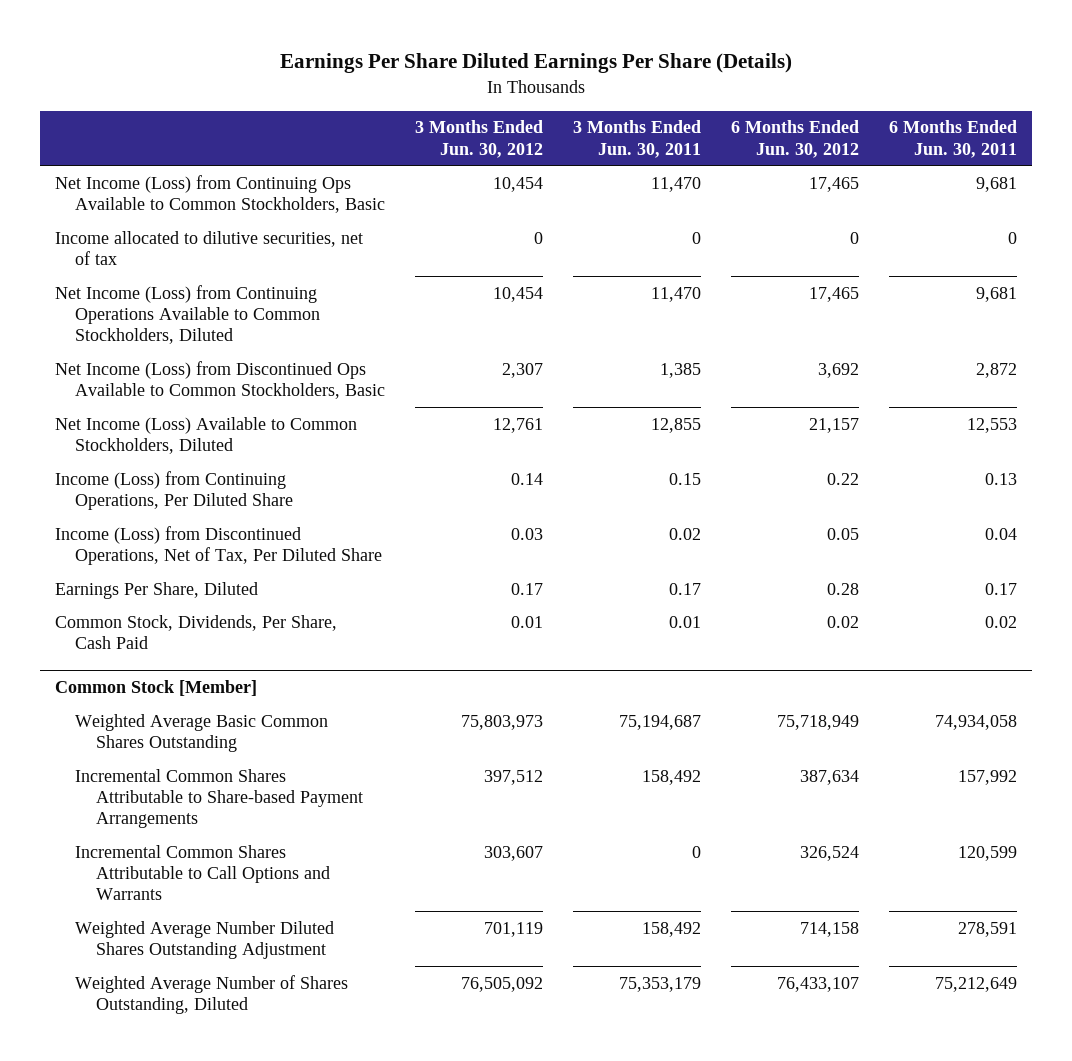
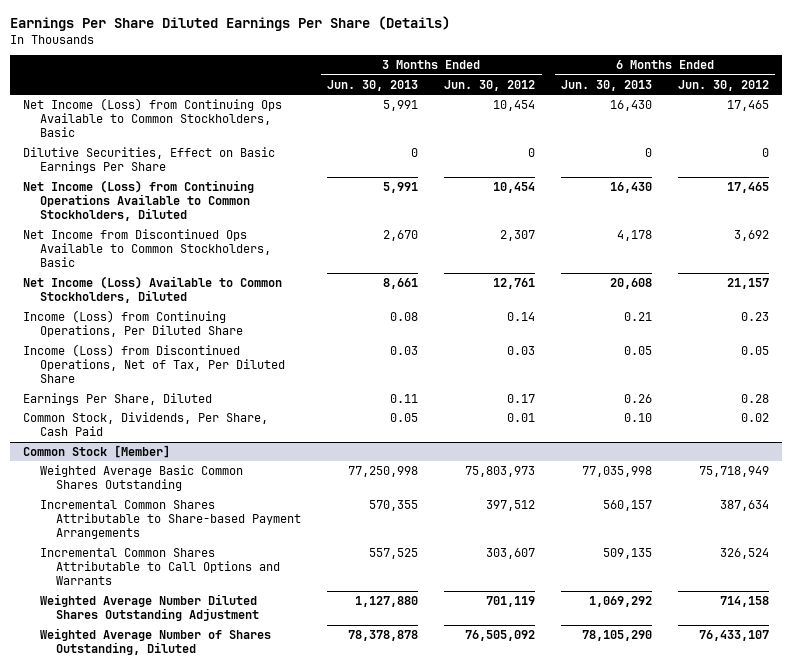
[573,120,702,158] 3 Months Ended Jun. 30, 2011 -> none
[888,120,1017,158] 6 Months Ended Jun. 30, 2011 -> none
none -> [327,79,419,91] Jun. 30, 2013
none -> [560,79,652,91] Jun. 30, 2013
[54,230,363,265] Income allocated to dilutive securities, net of tax -> none
none -> [23,146,276,174] Dilutive Securities, Effect on Basic Earnings Per Share
[54,360,386,399] Net Income (Loss) from Discontinued Ops Available to Common Stockholders, Basic -> [23,228,271,268] Net Income from Discontinued Ops Available to Common Stockholders, Basic
[826,472,859,485] 0.22 -> [740,311,769,321] 0.23

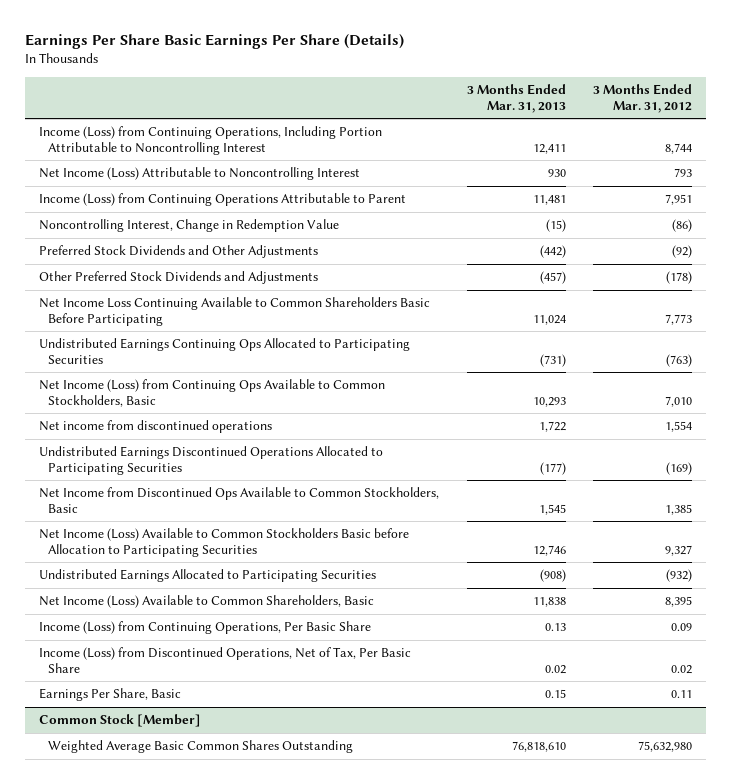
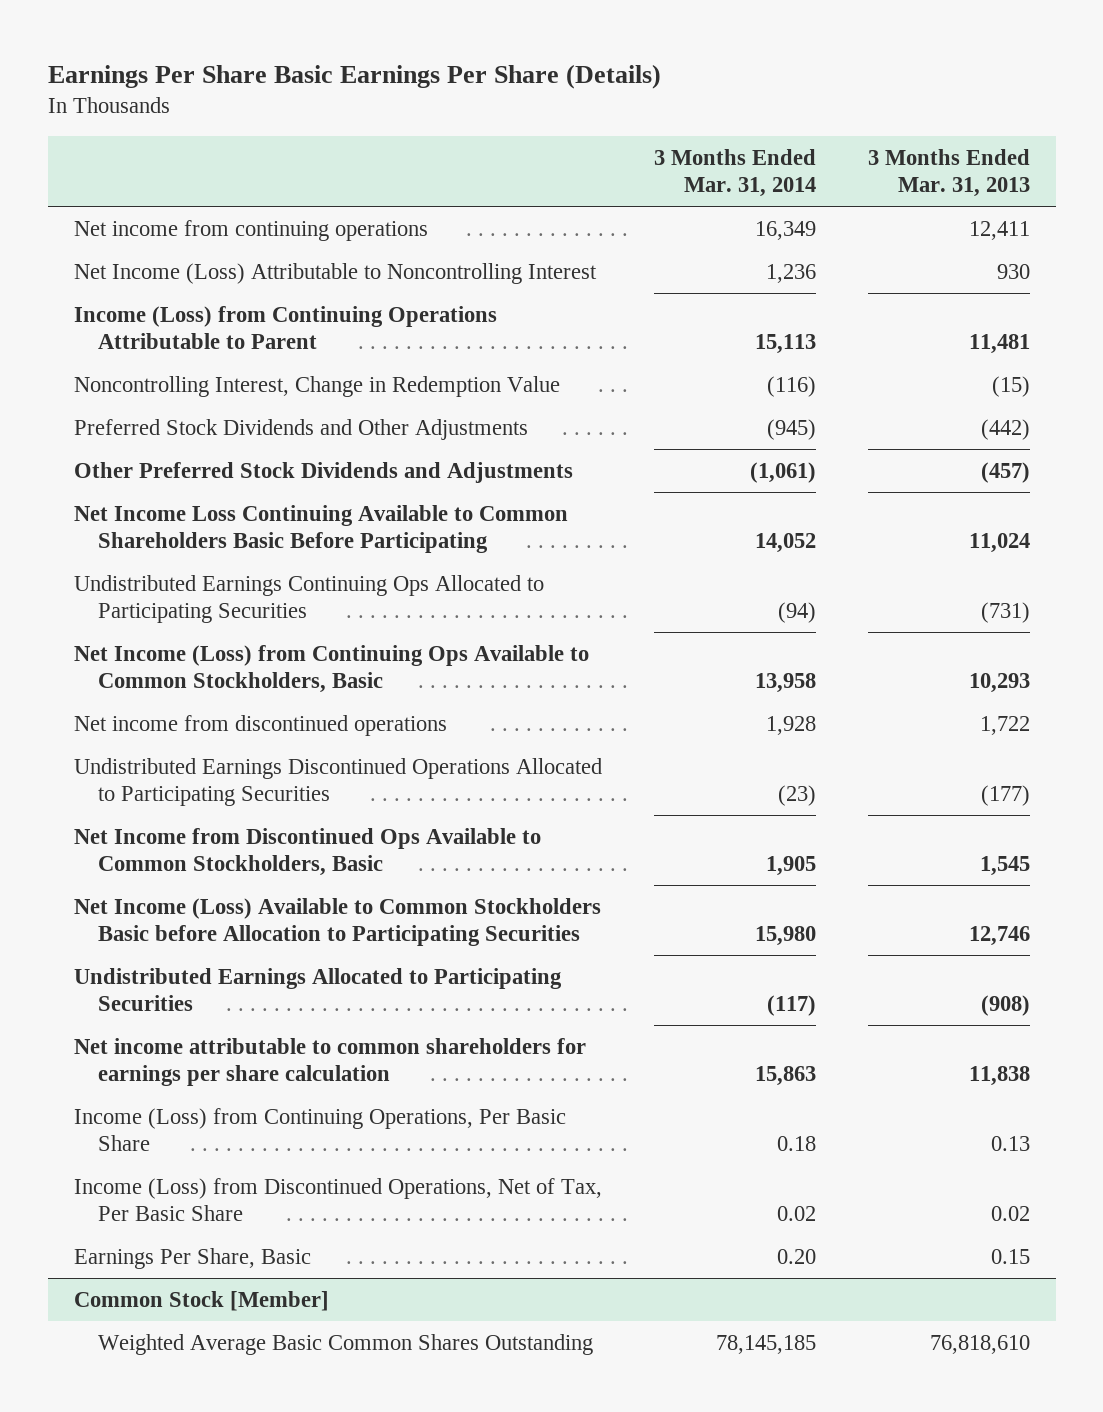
[593,83,693,113] 3 Months Ended Mar. 31, 2012 -> none
none -> [653,149,816,197] 3 Months Ended Mar. 31, 2014
[38,126,382,155] Income (Loss) from Continuing Operations, Including Portion Attributable to Noncontrolling Interest -> [73,219,428,241] Net income from continuing operations
[38,595,374,609] Net Income (Loss) Available to Common Shareholders, Basic -> [73,1037,586,1086] Net income attributable to common shareholders for earnings per share calculation

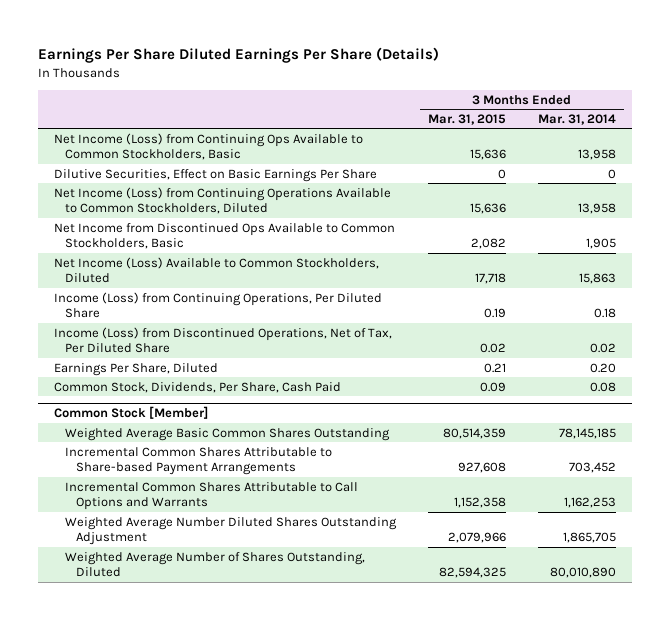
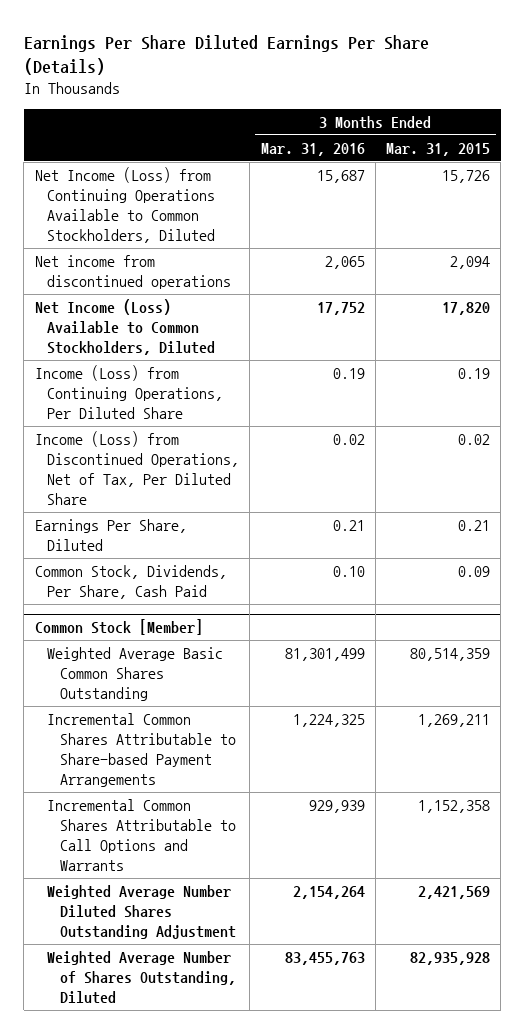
[538,113,617,125] Mar. 31, 2014 -> none
none -> [260,142,365,156] Mar. 31, 2016
[54,132,364,161] Net Income (Loss) from Continuing Ops Available to Common Stockholders, Basic -> none
[54,168,378,182] Dilutive Securities, Effect on Basic Earnings Per Share -> none
[54,222,396,250] Net Income from Discontinued Ops Available to Common Stockholders, Basic -> none
[470,203,507,215] 15,636 -> [442,169,491,183] 15,726
none -> [34,254,232,290] Net income from discontinued operations
[475,273,507,285] 17,718 -> [442,301,491,315] 17,820
[458,462,507,474] 927,608 -> [418,713,491,727] 1,269,211
[448,532,507,544] 2,079,966 -> [418,885,491,899] 2,421,569
[439,567,507,579] 82,594,325 -> [410,951,491,965] 82,935,928

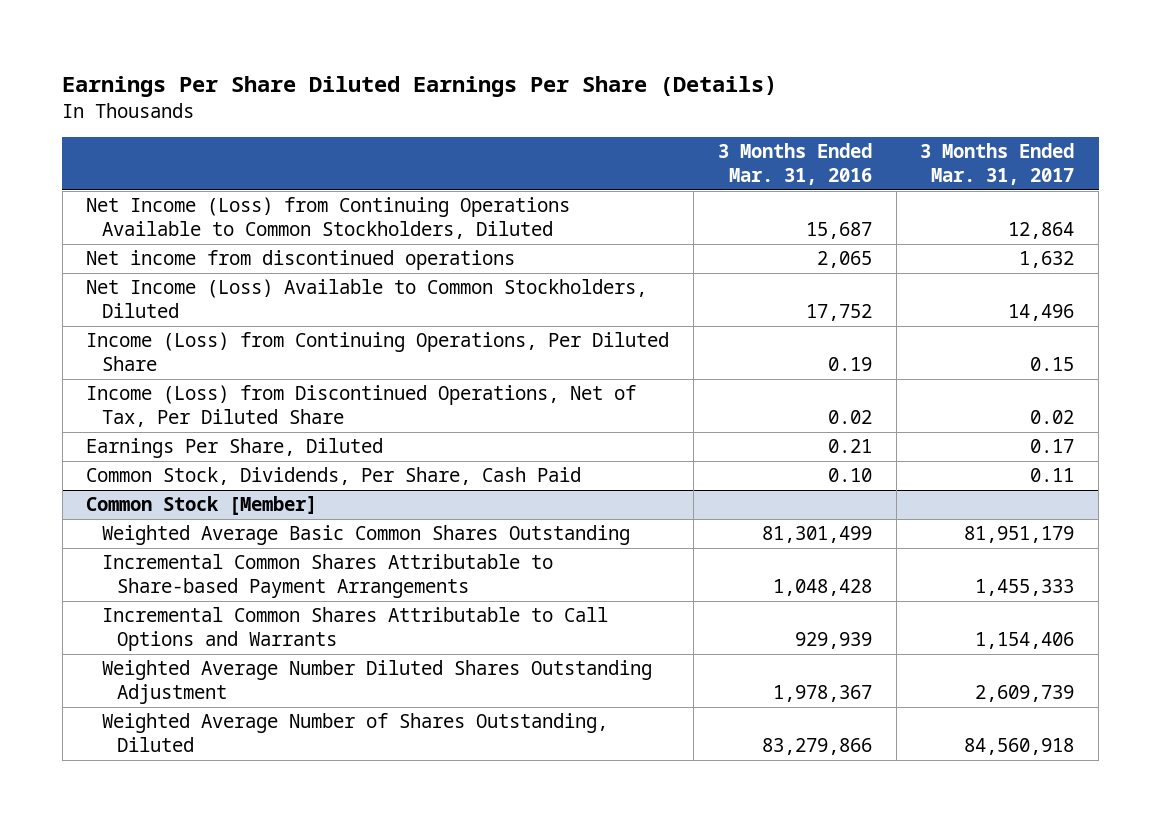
[386,142,491,156] Mar. 31, 2015 -> none
none -> [920,143,1075,186] 3 Months Ended Mar. 31, 2017
[292,713,365,727] 1,224,325 -> [772,579,872,597] 1,048,428
[292,885,365,899] 2,154,264 -> [772,685,872,703] 1,978,367
[284,951,365,965] 83,455,763 -> [761,738,872,756] 83,279,866

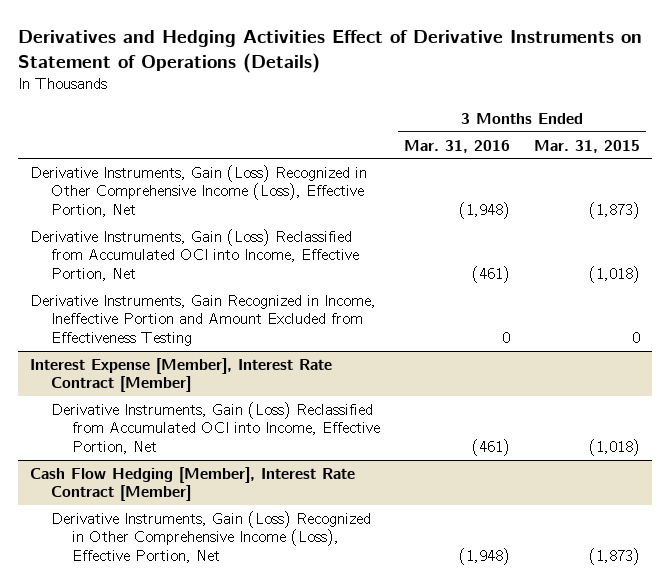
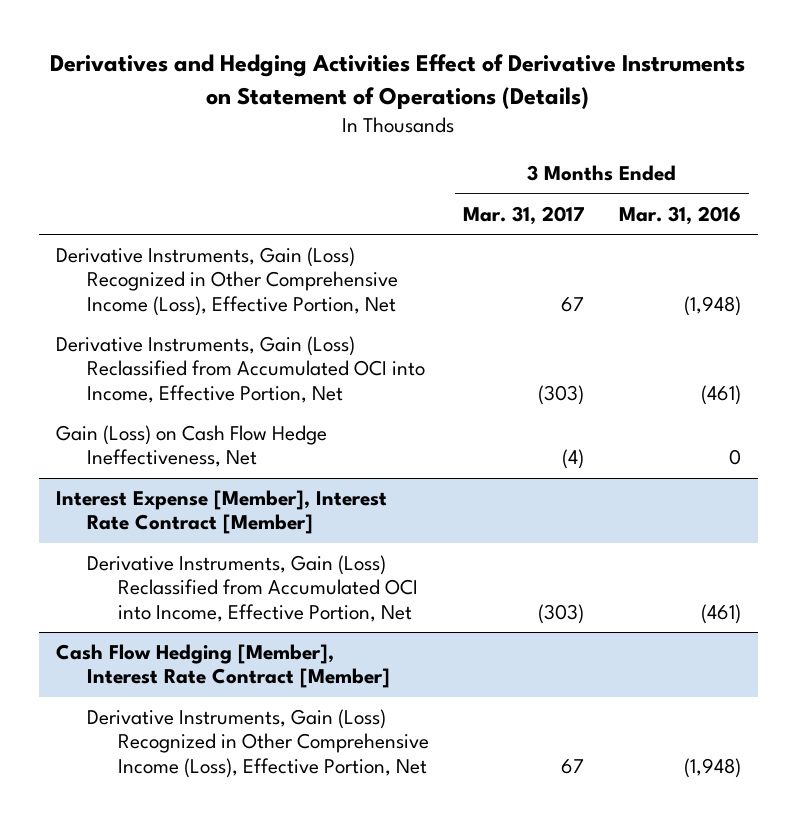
[533,139,640,153] Mar. 31, 2015 -> none
none -> [463,205,585,225] Mar. 31, 2017
[30,294,377,346] Derivative Instruments, Gain Recognized in Income, Ineffective Portion and Amount Excluded from Effectiveness Testing -> none
none -> [56,425,328,468] Gain (Loss) on Cash Flow Hedge Ineffectiveness, Net

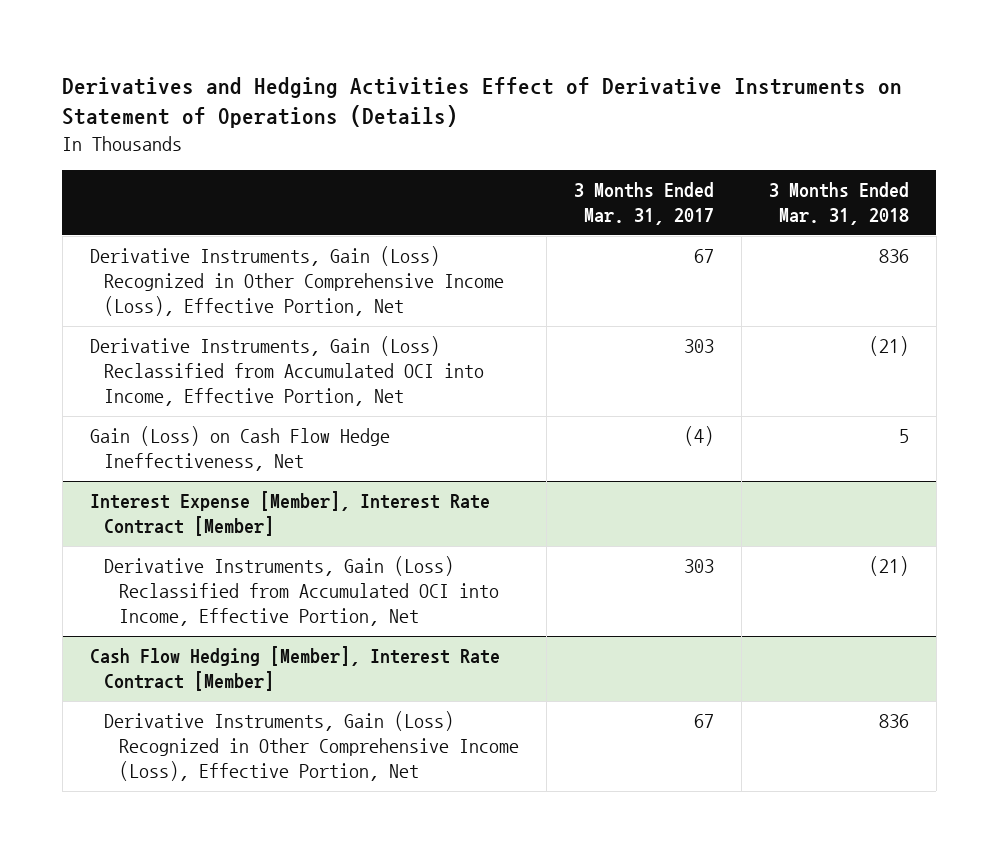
[618,205,741,225] Mar. 31, 2016 -> none
none -> [768,182,909,225] 3 Months Ended Mar. 31, 2018
[538,384,585,405] (303) -> [683,339,714,354] 303
[538,603,585,624] (303) -> [683,559,714,574] 303

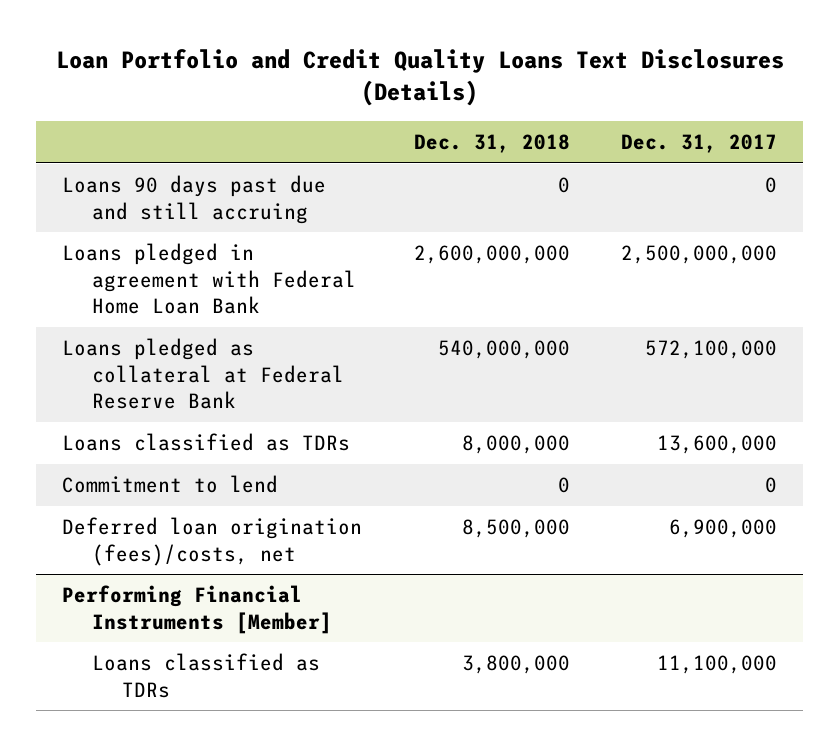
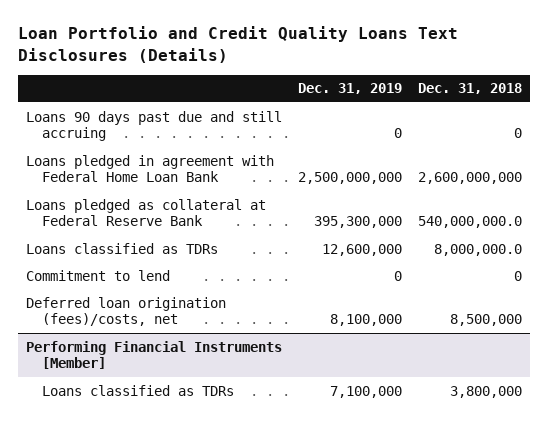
[621,134,778,154] Dec. 31, 2017 -> none
none -> [298,83,403,95] Dec. 31, 2019
[437,340,570,360] 540,000,000 -> [418,216,523,229] 540,000,000.0
[461,435,570,455] 8,000,000 -> [434,243,523,256] 8,000,000.0

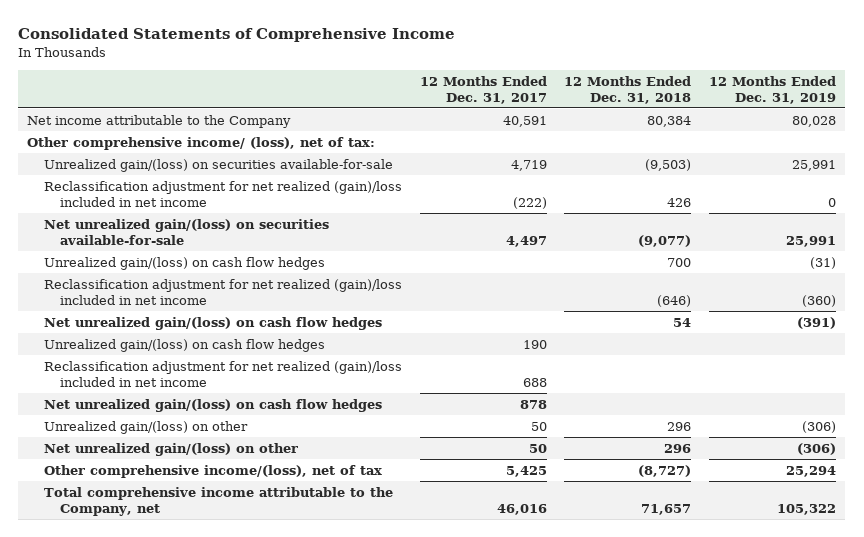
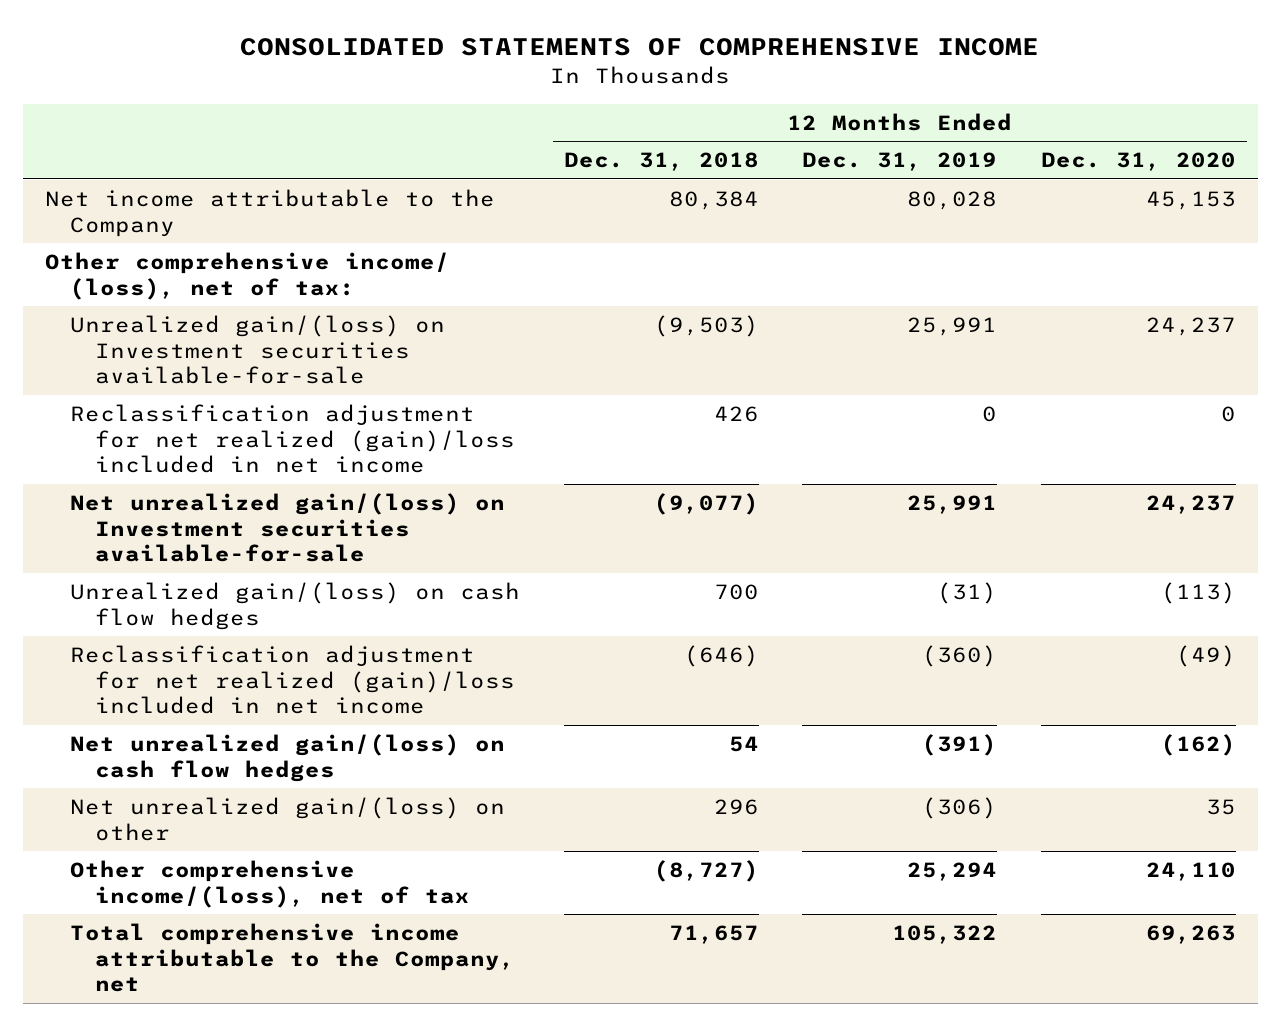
[18,27,456,42] Consolidated Statements of Comprehensive Income -> [240,38,1040,57] CONSOLIDATED STATEMENTS OF COMPREHENSIVE INCOME
[419,75,547,104] 12 Months Ended Dec. 31, 2017 -> none
none -> [1040,152,1236,172] Dec. 31, 2020
[43,158,393,172] Unrealized gain/(loss) on securities available-for-sale -> [70,314,446,385] Unrealized gain/(loss) on Investment securities available-for-sale
[43,218,329,245] Net unrealized gain/(loss) on securities available-for-sale -> [70,492,506,563] Net unrealized gain/(loss) on Investment securities available-for-sale
[43,338,325,352] Unrealized gain/(loss) on cash flow hedges -> none
[43,360,402,387] Reclassification adjustment for net realized (gain)/loss included in net income -> none
[43,398,382,412] Net unrealized gain/(loss) on cash flow hedges -> none
[43,420,248,434] Unrealized gain/(loss) on other -> none

